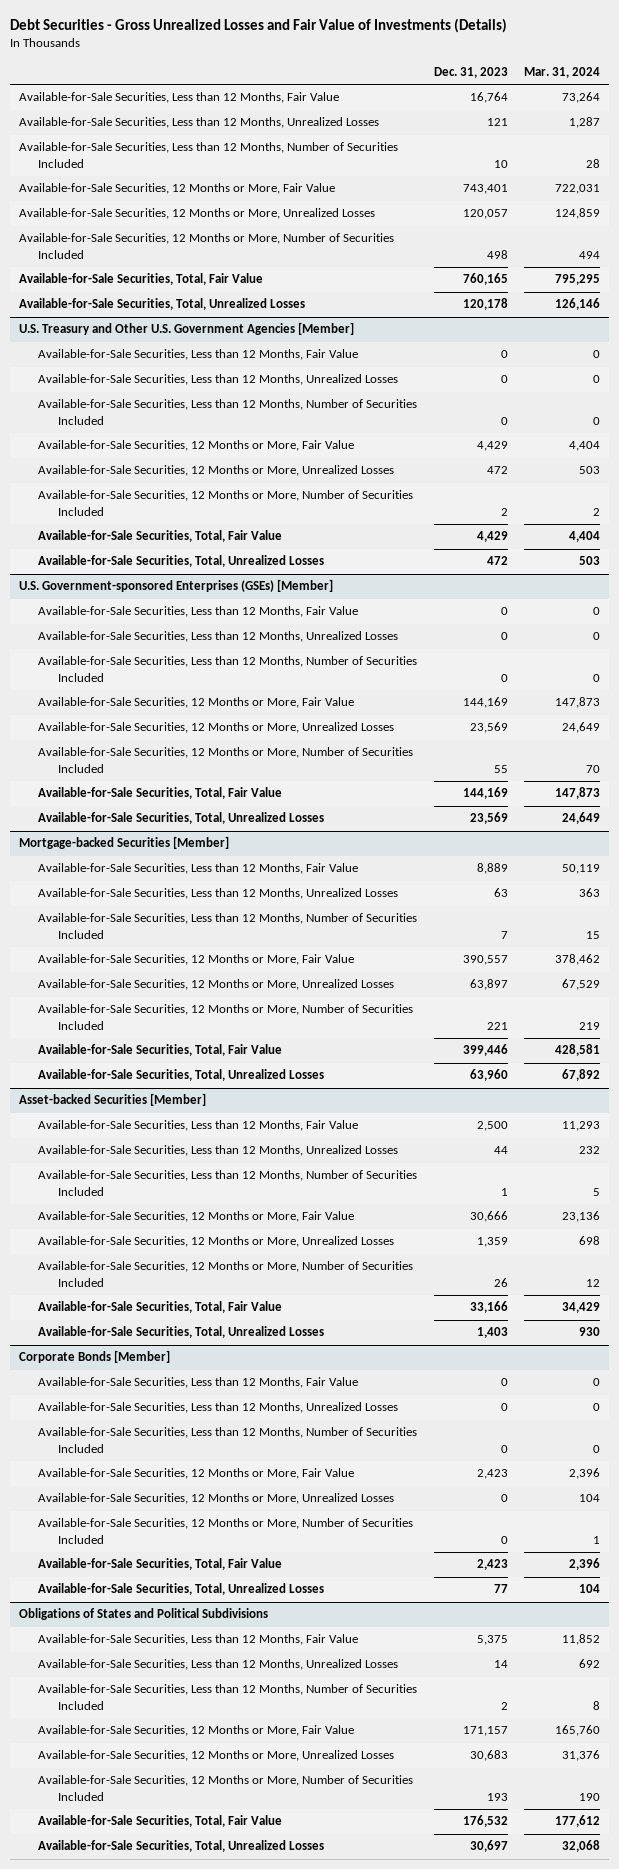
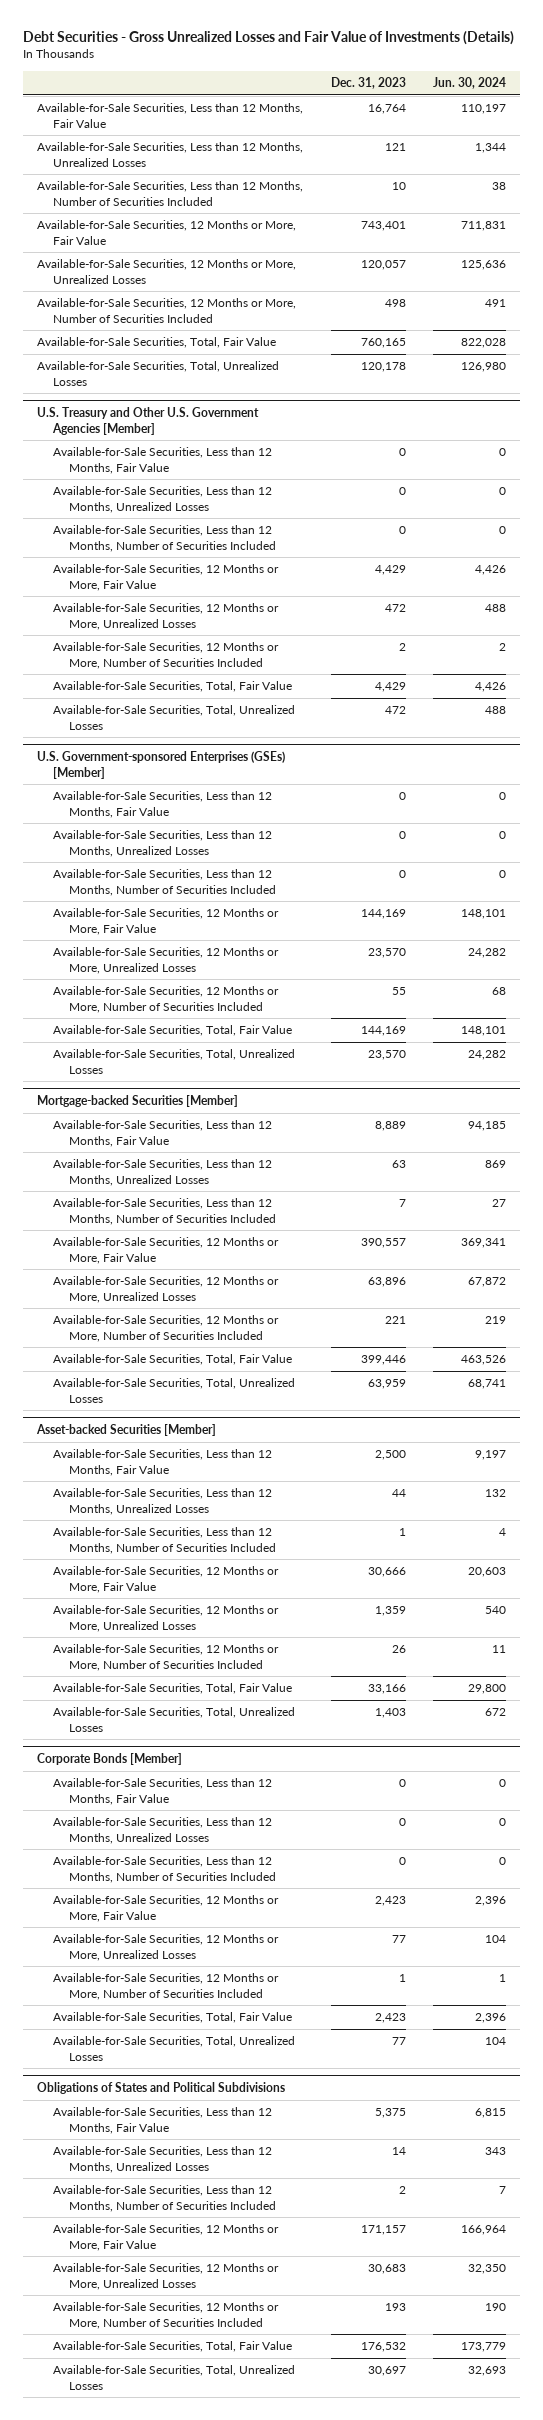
[524,66,601,78] Mar. 31, 2024 -> none
none -> [433,77,507,90] Jun. 30, 2024
[469,722,508,734] 23,569 -> [367,948,406,959] 23,570
[469,812,508,825] 23,569 -> [367,1050,406,1061] 23,570
[469,979,508,991] 63,897 -> [367,1277,406,1288] 63,896
[469,1069,508,1082] 63,960 -> [367,1379,406,1390] 63,959
[500,1494,508,1503] 0 -> [391,1935,406,1944] 77
[500,1535,508,1544] 0 -> [398,1974,406,1983] 1

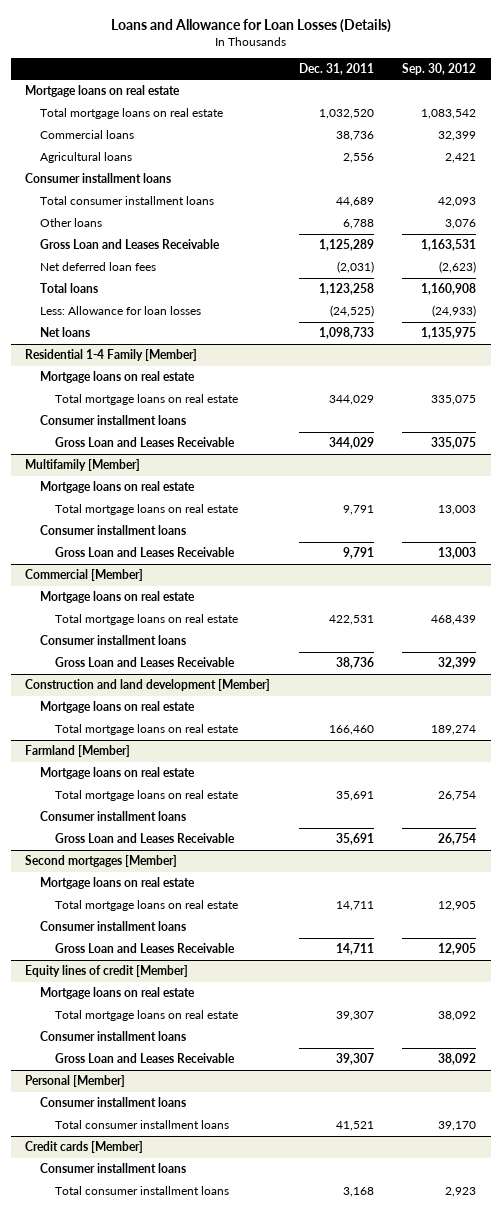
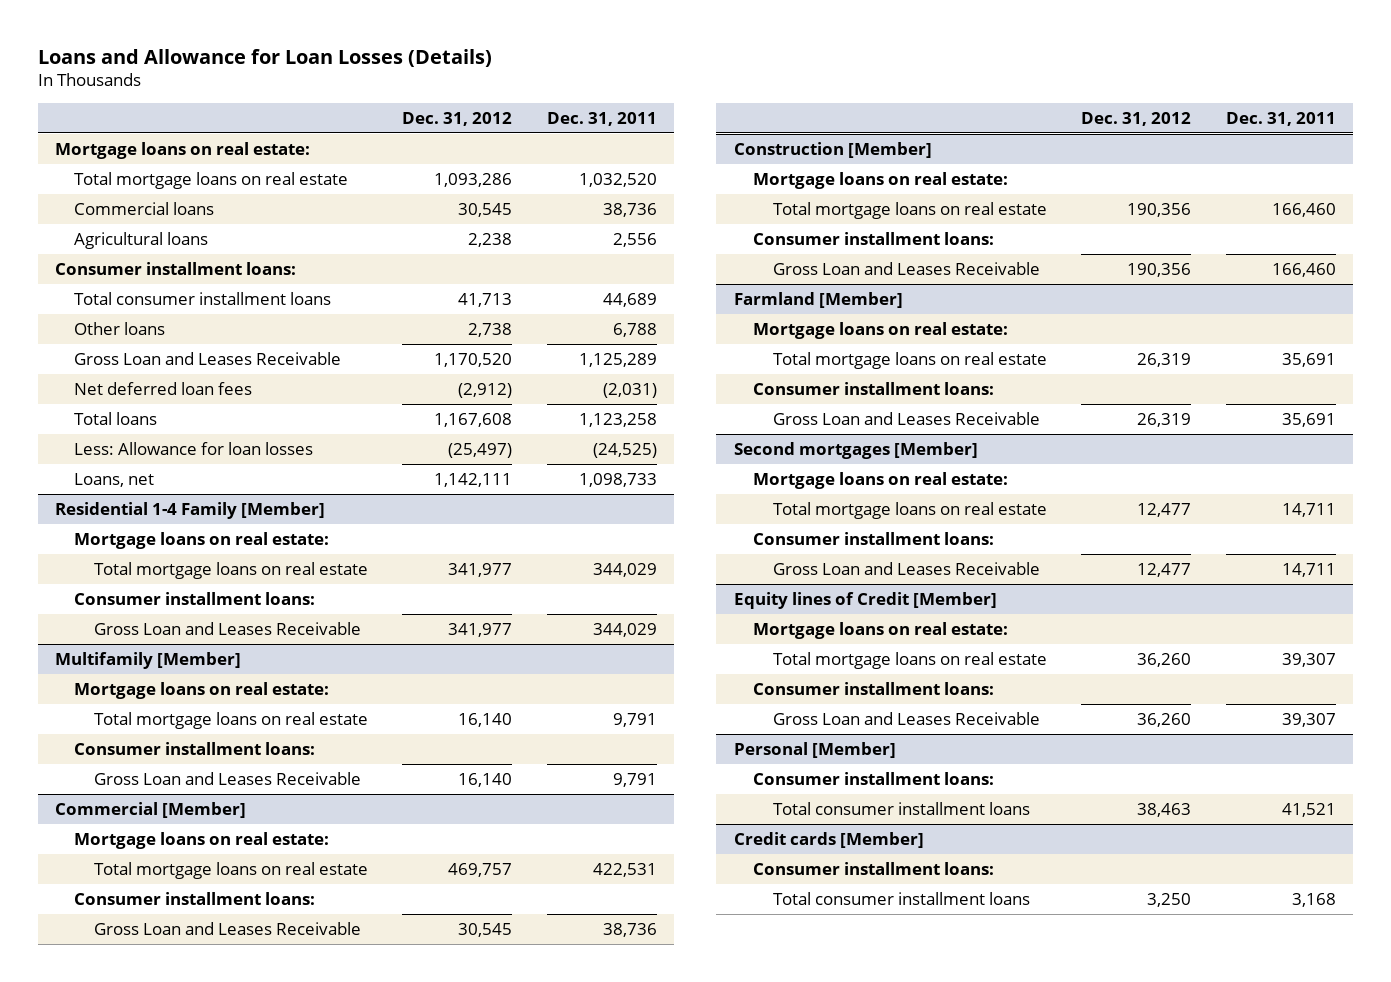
[402,62,477,75] Sep. 30, 2012 -> none
none -> [402,112,513,127] Dec. 31, 2012
[25,85,181,98] Mortgage loans on real estate -> [54,141,310,159] Mortgage loans on real estate:
[25,173,172,184] Consumer installment loans -> [54,261,296,275] Consumer installment loans:
[40,327,91,338] Net loans -> [74,472,155,487] Loans, net
[40,371,196,384] Mortgage loans on real estate -> [74,531,330,549] Mortgage loans on real estate:
[40,415,187,426] Consumer installment loans -> [74,591,316,605] Consumer installment loans:
[40,481,196,494] Mortgage loans on real estate -> [74,681,330,699] Mortgage loans on real estate:
[40,525,187,536] Consumer installment loans -> [74,741,316,755] Consumer installment loans:
[40,591,196,604] Mortgage loans on real estate -> [74,831,330,849] Mortgage loans on real estate:
[40,635,187,646] Consumer installment loans -> [74,891,316,905] Consumer installment loans:
[25,679,271,692] Construction and land development [Member] -> none
none -> [733,141,932,158] Construction [Member]
[40,701,196,714] Mortgage loans on real estate -> [753,171,1009,189] Mortgage loans on real estate:
none -> [753,231,995,245] Consumer installment loans:
none -> [772,261,1040,275] Gross Loan and Leases Receivable
[40,767,196,780] Mortgage loans on real estate -> [753,321,1009,339] Mortgage loans on real estate:
[40,811,187,822] Consumer installment loans -> [753,381,995,395] Consumer installment loans:
[40,877,196,890] Mortgage loans on real estate -> [753,471,1009,489] Mortgage loans on real estate:
[40,921,187,932] Consumer installment loans -> [753,531,995,545] Consumer installment loans:
[25,965,189,978] Equity lines of credit [Member] -> [733,591,997,609] Equity lines of Credit [Member]
[40,987,196,1000] Mortgage loans on real estate -> [753,621,1009,639] Mortgage loans on real estate:
[40,1031,187,1042] Consumer installment loans -> [753,681,995,695] Consumer installment loans:
[40,1097,187,1108] Consumer installment loans -> [753,771,995,785] Consumer installment loans:
[40,1163,187,1174] Consumer installment loans -> [753,861,995,875] Consumer installment loans:

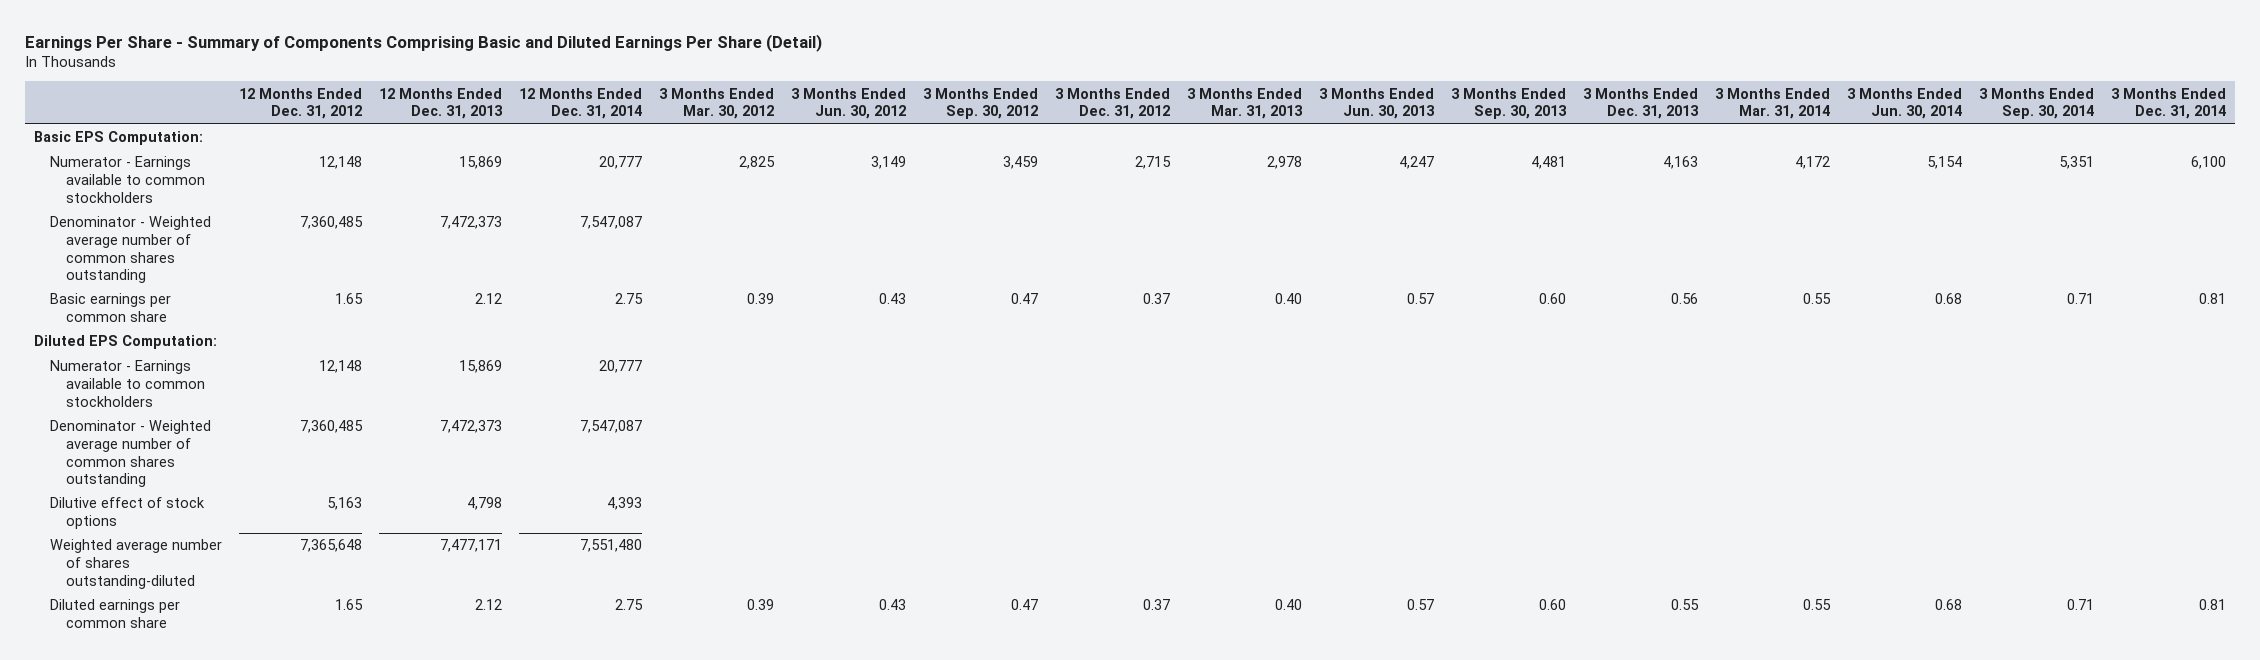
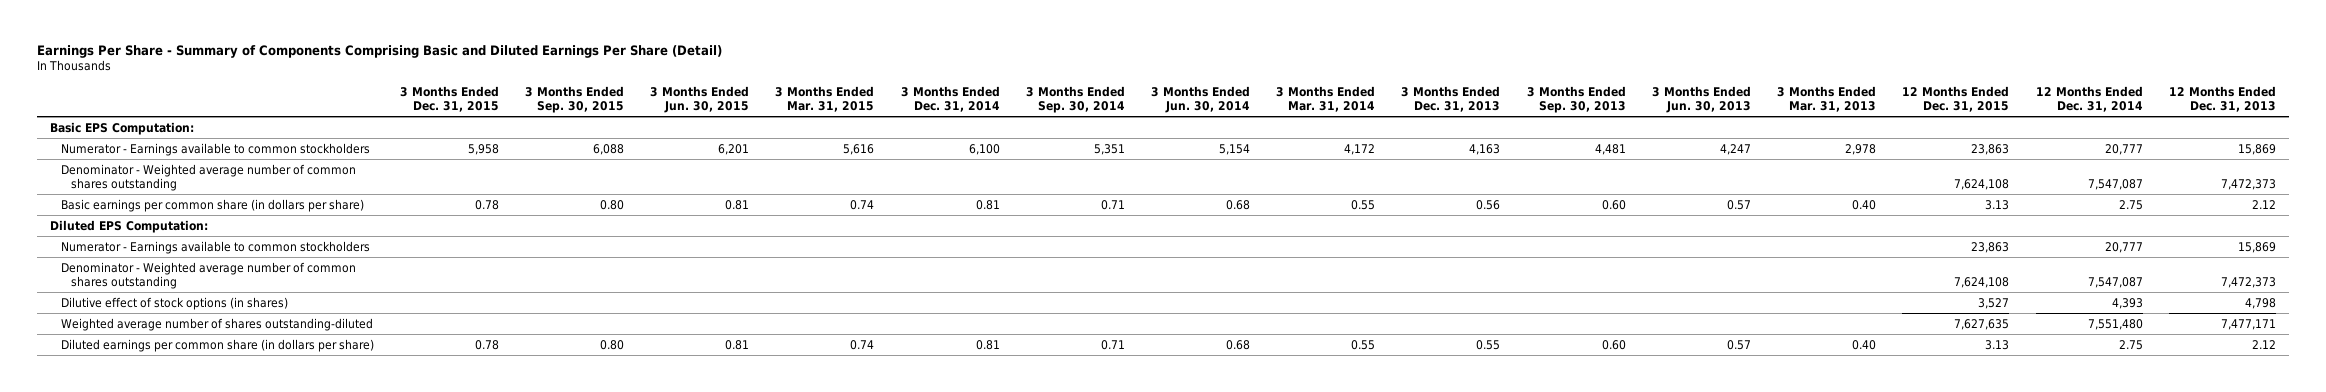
[238,87,362,120] 12 Months Ended Dec. 31, 2012 -> none
[658,87,774,120] 3 Months Ended Mar. 30, 2012 -> none
[790,87,906,120] 3 Months Ended Jun. 30, 2012 -> none
[922,87,1038,120] 3 Months Ended Sep. 30, 2012 -> none
[1054,87,1170,120] 3 Months Ended Dec. 31, 2012 -> none
none -> [399,85,499,113] 3 Months Ended Dec. 31, 2015
none -> [524,85,624,114] 3 Months Ended Sep. 30, 2015
none -> [650,85,750,114] 3 Months Ended Jun. 30, 2015
none -> [775,85,875,113] 3 Months Ended Mar. 31, 2015
none -> [1902,85,2010,113] 12 Months Ended Dec. 31, 2015
[49,293,171,323] Basic earnings per common share -> [60,198,364,212] Basic earnings per common share (in dollars per share)
[49,497,205,530] Dilutive effect of stock options -> [60,296,288,310] Dilutive effect of stock options (in shares)
[49,599,180,629] Diluted earnings per common share -> [60,338,374,352] Diluted earnings per common share (in dollars per share)

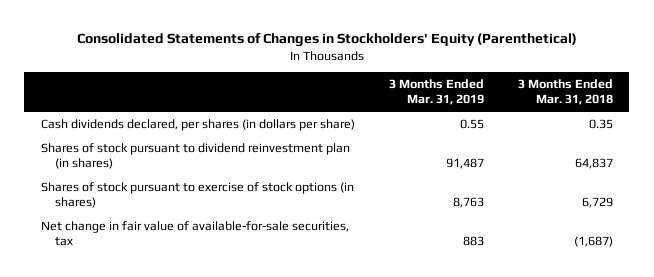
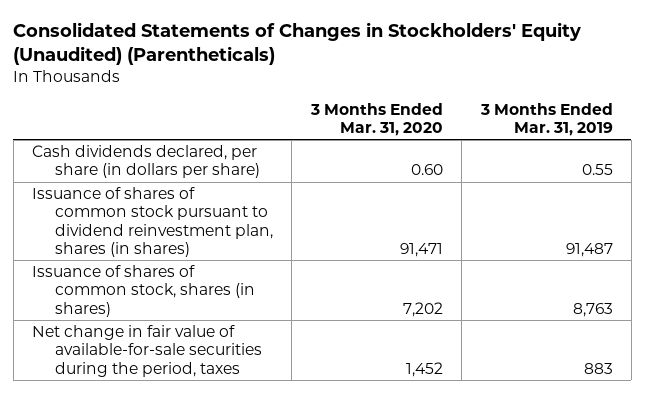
[76,33,577,48] Consolidated Statements of Changes in Stockholders' Equity (Parenthetical) -> [13,22,582,66] Consolidated Statements of Changes in Stockholders' Equity (Unaudited) (Parentheticals)
[517,78,613,106] 3 Months Ended Mar. 31, 2018 -> none
none -> [309,102,443,136] 3 Months Ended Mar. 31, 2020
[41,118,356,131] Cash dividends declared, per shares (in dollars per share) -> [32,145,261,179] Cash dividends declared, per share (in dollars per share)
[41,142,351,170] Shares of stock pursuant to dividend reinvestment plan (in shares) -> [32,187,274,257] Issuance of shares of common stock pursuant to dividend reinvestment plan, shares (in shares)
[41,181,355,209] Shares of stock pursuant to exercise of stock options (in shares) -> [32,265,256,317] Issuance of shares of common stock, shares (in shares)
[41,220,350,247] Net change in fair value of available-for-sale securities, tax -> [32,325,263,377] Net change in fair value of available-for-sale securities during the period, taxes

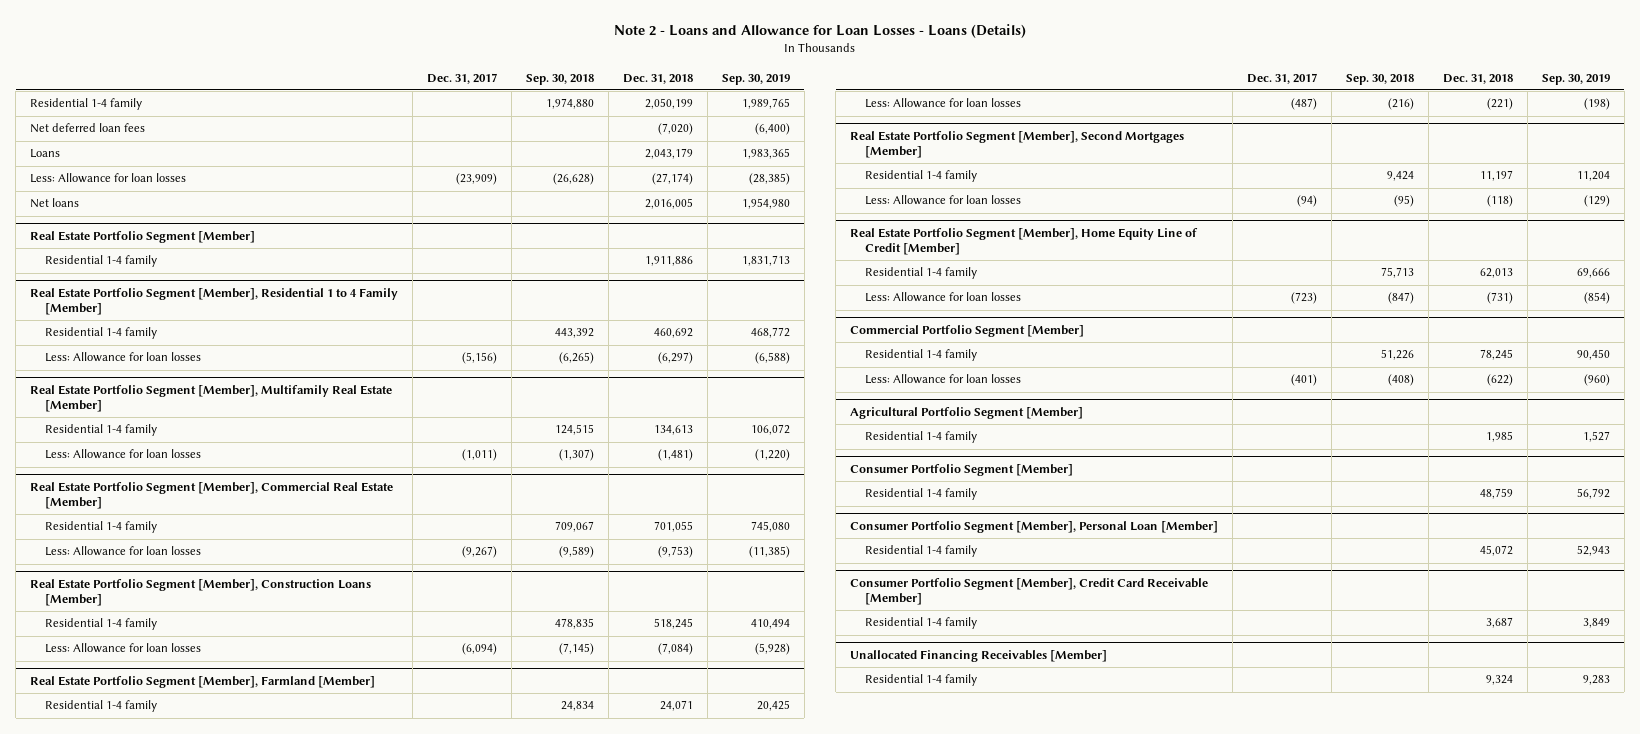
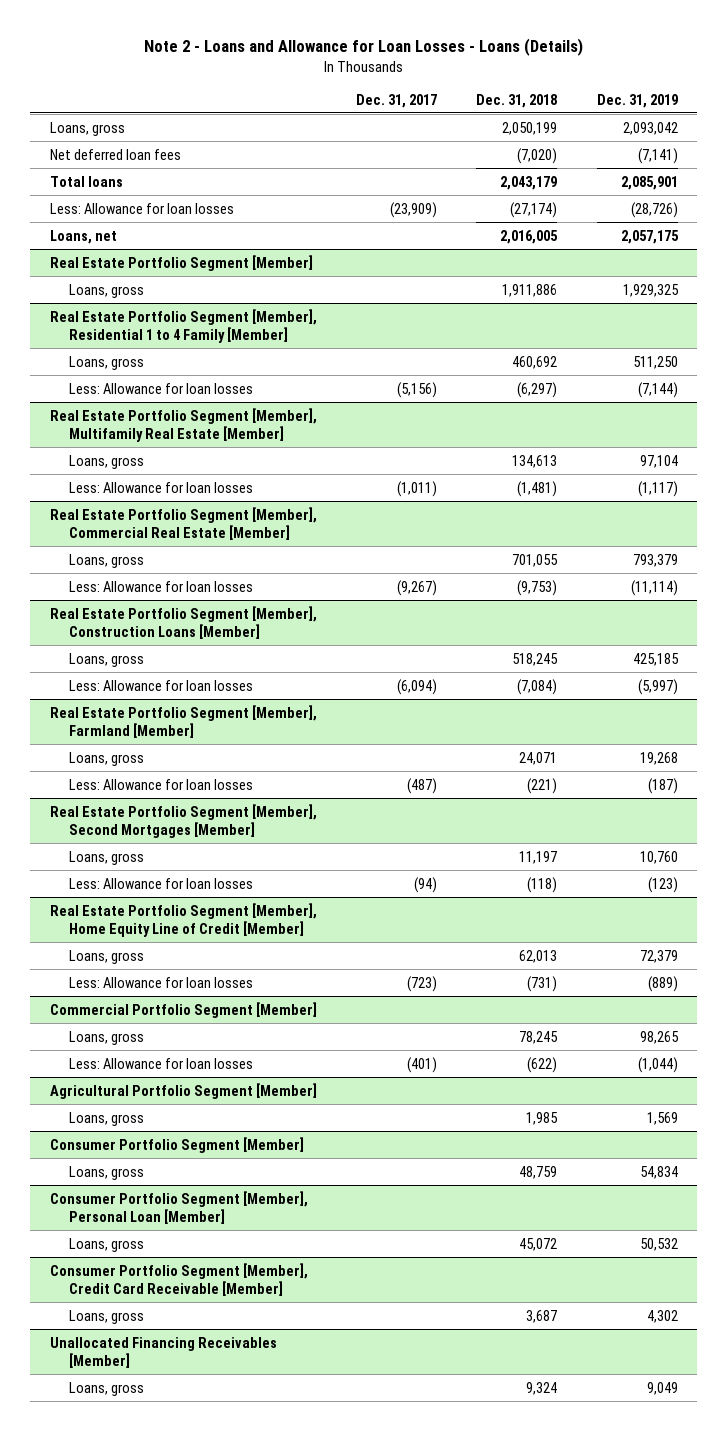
[525,73,594,85] Sep. 30, 2018 -> none
[721,73,790,85] Sep. 30, 2019 -> none
none -> [596,93,678,108] Dec. 31, 2019
[30,98,143,111] Residential 1-4 family -> [49,121,125,136] Loans, gross
[30,149,61,159] Loans -> [49,175,123,187] Total loans
[30,198,80,209] Net loans -> [49,229,117,244] Loans, net
[45,255,158,268] Residential 1-4 family -> [68,283,144,298] Loans, gross
[45,327,158,340] Residential 1-4 family -> [68,355,144,370] Loans, gross
[45,424,158,437] Residential 1-4 family -> [68,454,144,469] Loans, gross
[45,521,158,534] Residential 1-4 family -> [68,553,144,568] Loans, gross
[45,618,158,631] Residential 1-4 family -> [68,652,144,667] Loans, gross
[45,700,158,713] Residential 1-4 family -> [68,751,144,766] Loans, gross
[865,170,978,183] Residential 1-4 family -> [68,850,144,865] Loans, gross
[865,267,978,280] Residential 1-4 family -> [68,949,144,964] Loans, gross
[865,349,978,362] Residential 1-4 family -> [68,1030,144,1045] Loans, gross
[865,431,978,444] Residential 1-4 family -> [68,1111,144,1126] Loans, gross
[865,488,978,501] Residential 1-4 family -> [68,1165,144,1180] Loans, gross
[865,545,978,558] Residential 1-4 family -> [68,1237,144,1252] Loans, gross
[865,617,978,630] Residential 1-4 family -> [68,1309,144,1324] Loans, gross
[865,674,978,687] Residential 1-4 family -> [68,1381,144,1396] Loans, gross

